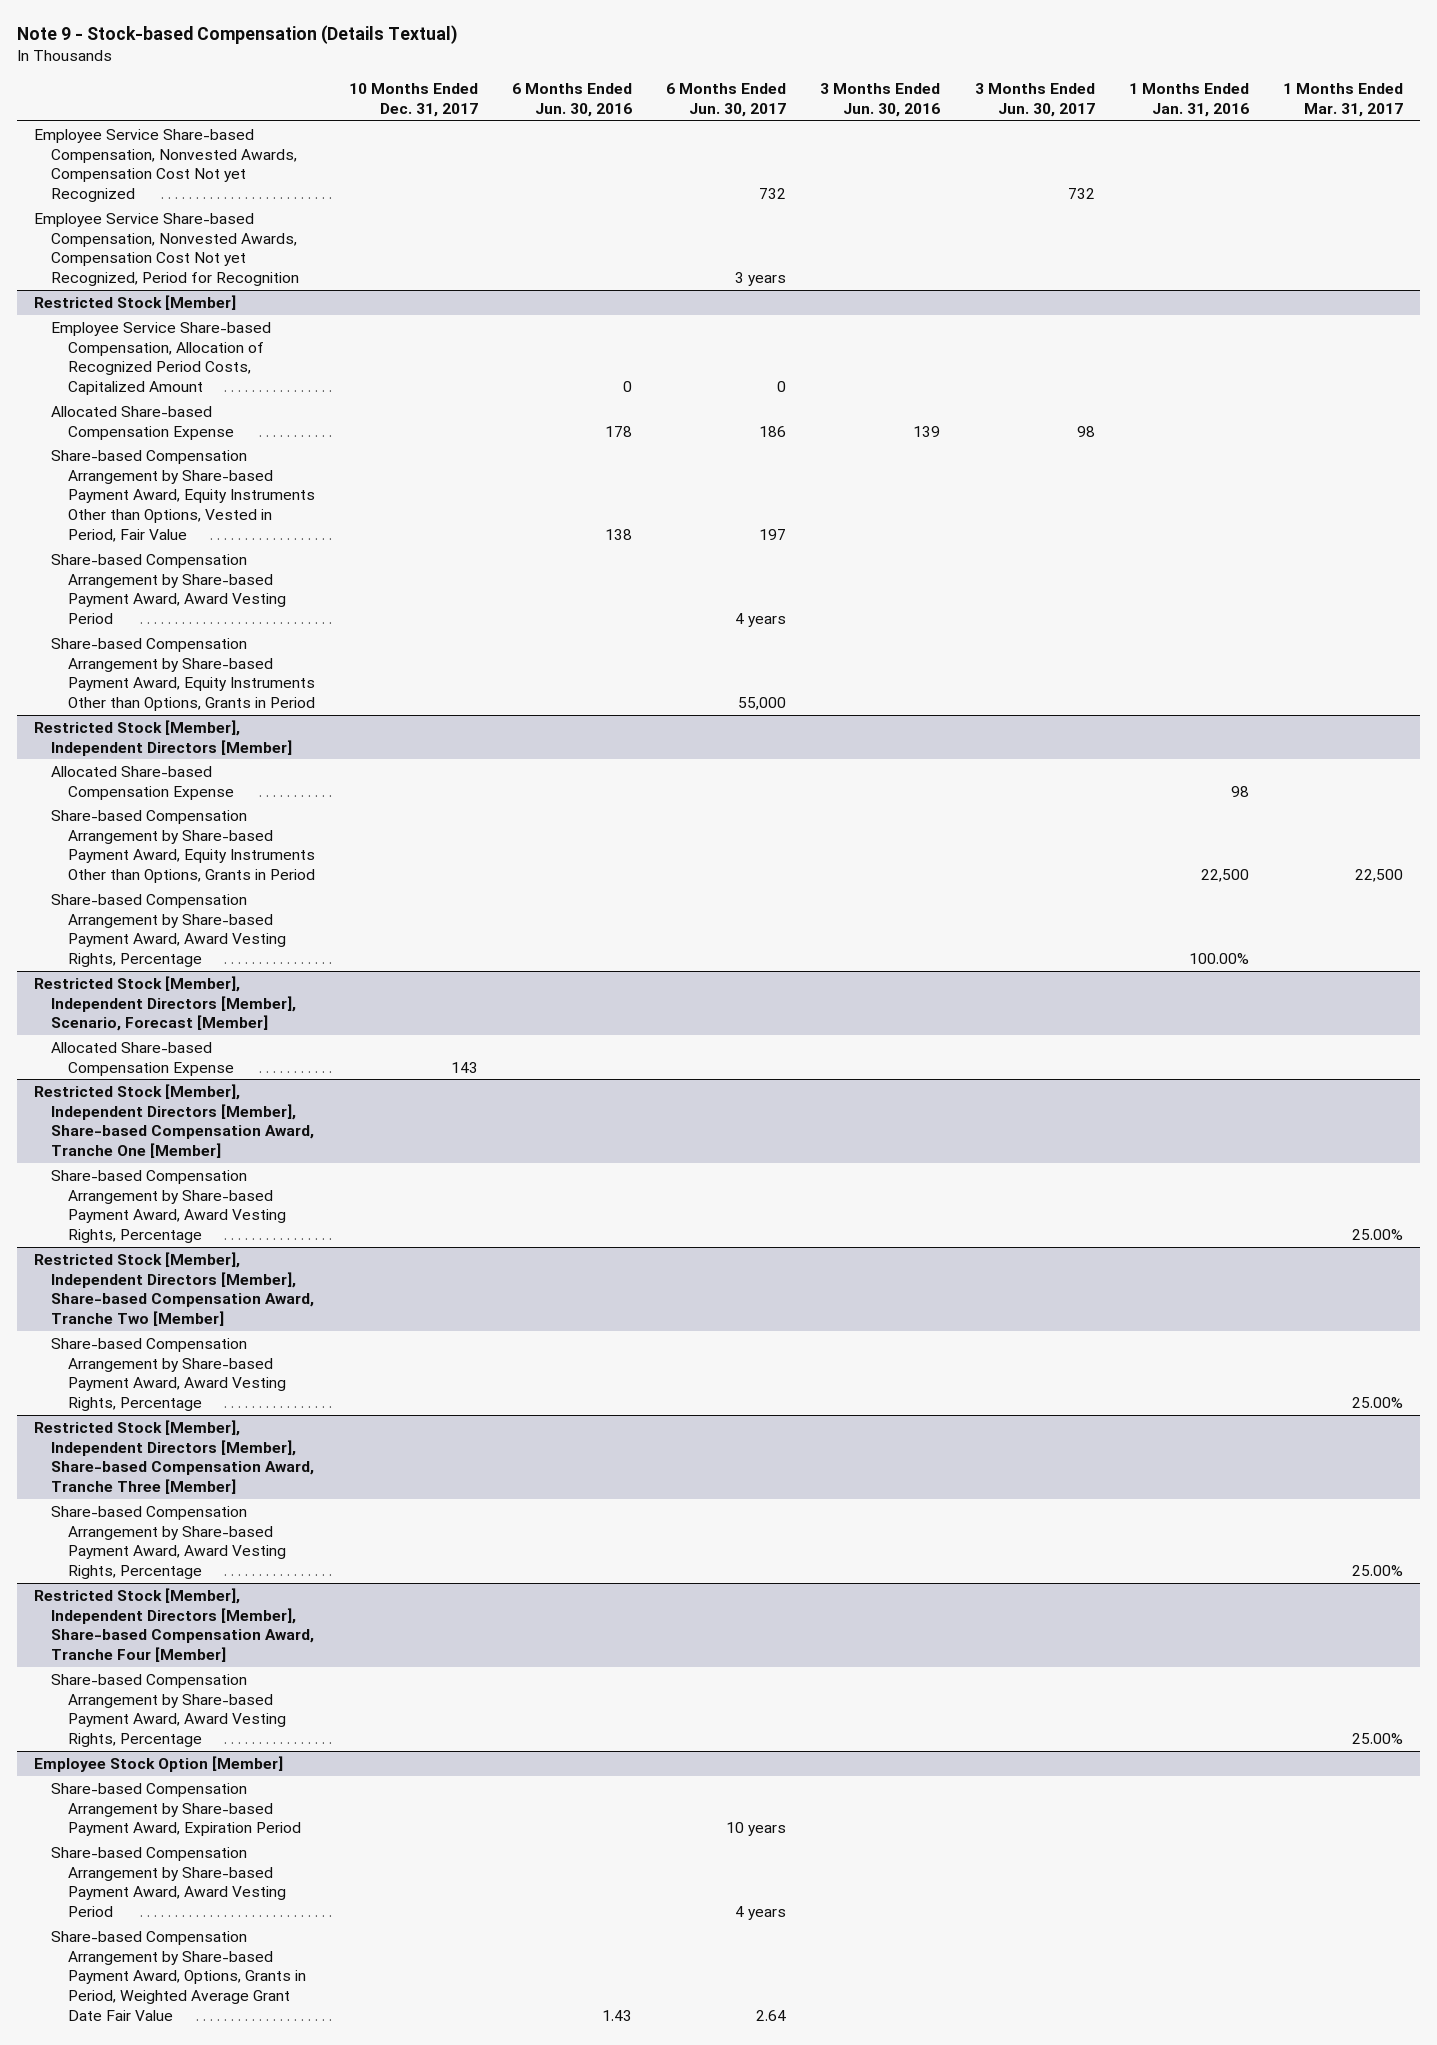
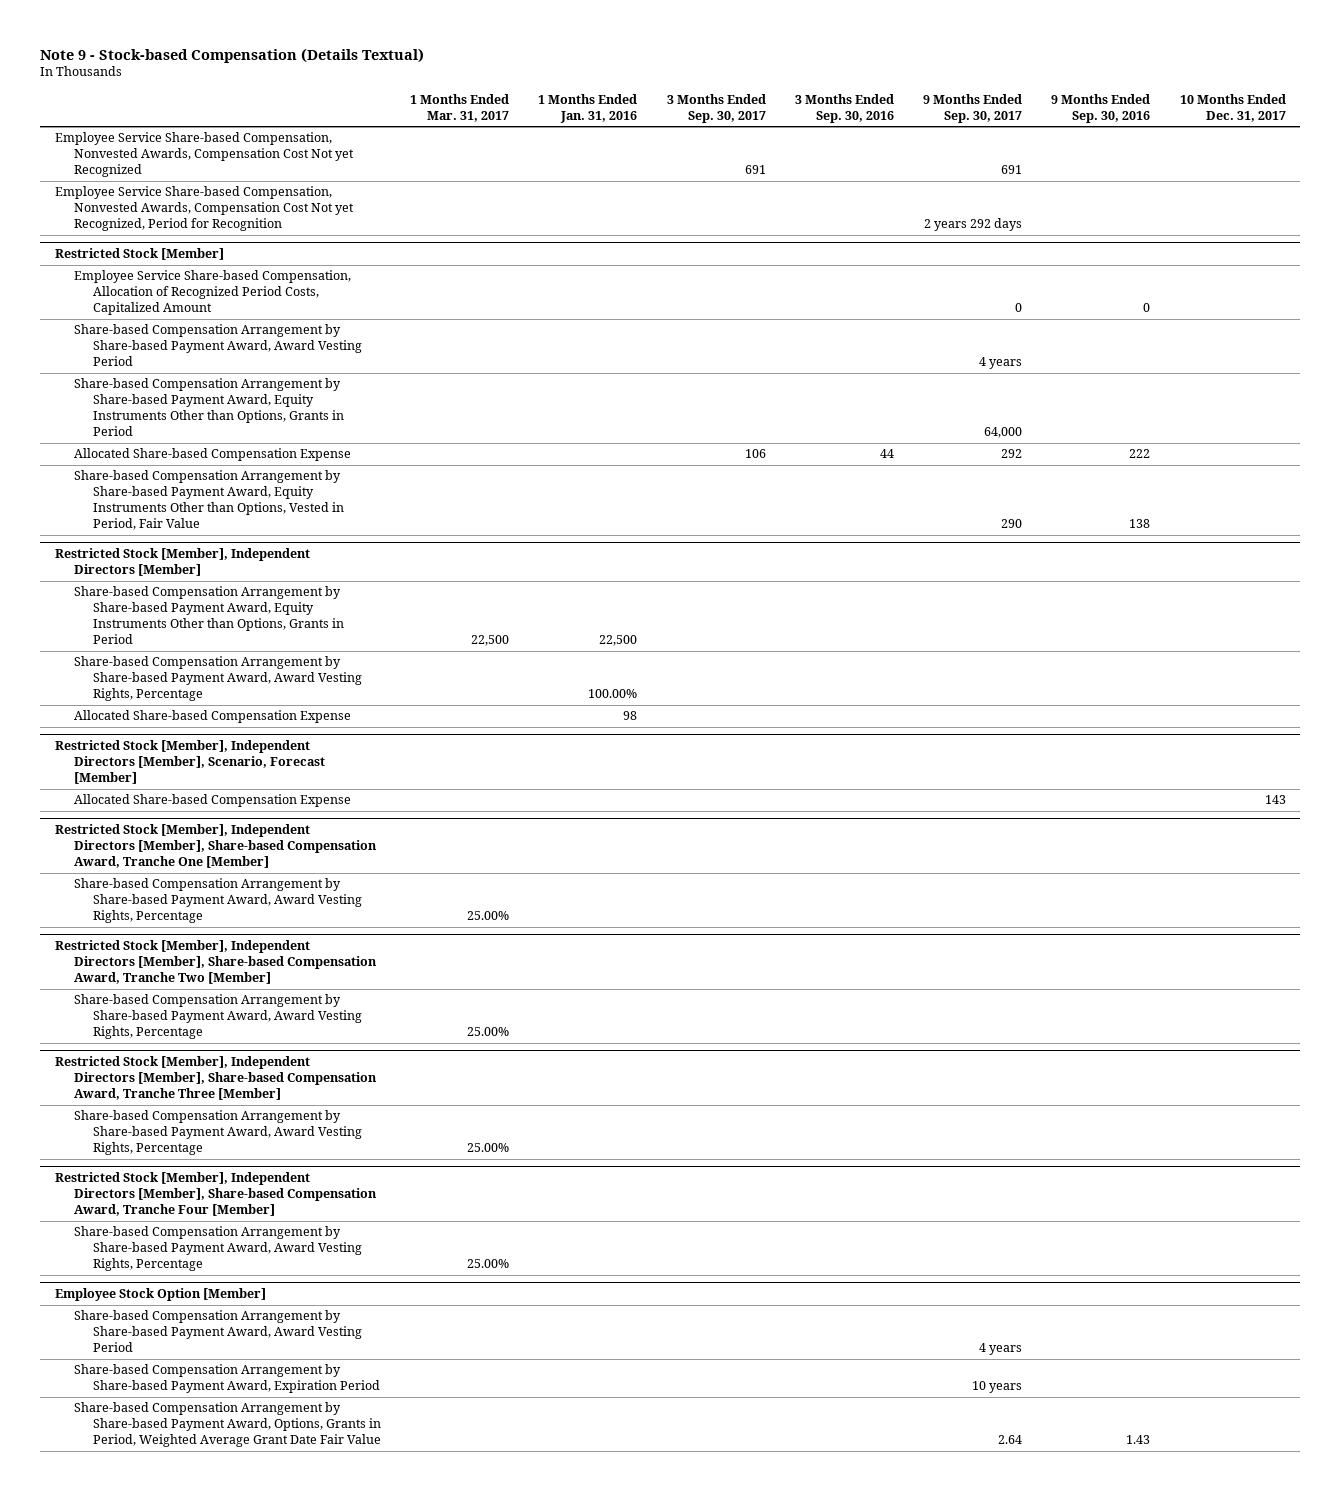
[512,83,633,117] 6 Months Ended Jun. 30, 2016 -> none
[666,83,787,117] 6 Months Ended Jun. 30, 2017 -> none
[820,83,941,117] 3 Months Ended Jun. 30, 2016 -> none
[974,83,1095,117] 3 Months Ended Jun. 30, 2017 -> none
none -> [666,94,766,124] 3 Months Ended Sep. 30, 2017
none -> [794,94,894,124] 3 Months Ended Sep. 30, 2016
none -> [923,94,1023,124] 9 Months Ended Sep. 30, 2017
none -> [1051,94,1151,124] 9 Months Ended Sep. 30, 2016
[50,405,234,440] Allocated Share-based Compensation Expense -> [73,448,351,462] Allocated Share-based Compensation Expense
[50,449,315,542] Share-based Compensation Arrangement by Share-based Payment Award, Equity Instruments Other than Options, Vested in Period, Fair Value -> [73,470,344,531] Share-based Compensation Arrangement by Share-based Payment Award, Equity Instruments Other than Options, Vested in Period, Fair Value
[50,765,234,800] Allocated Share-based Compensation Expense -> [73,710,351,724] Allocated Share-based Compensation Expense
[50,1782,301,1837] Share-based Compensation Arrangement by Share-based Payment Award, Expiration Period -> [73,1364,380,1394] Share-based Compensation Arrangement by Share-based Payment Award, Expiration Period

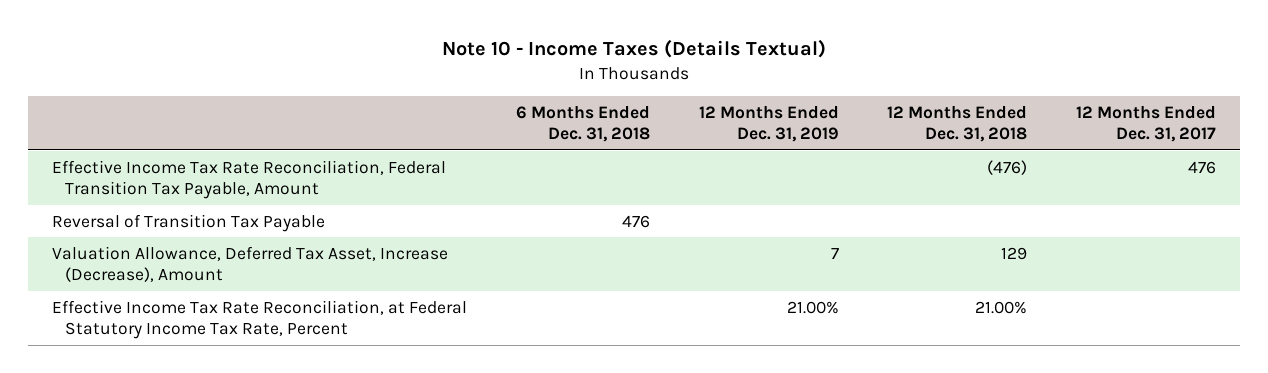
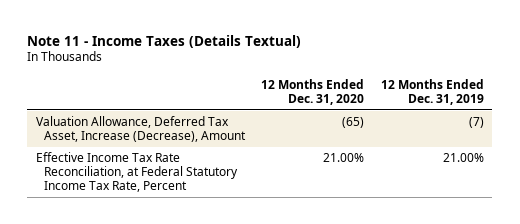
[442,39,827,59] Note 10 - Income Taxes (Details Textual) -> [27,34,302,48] Note 11 - Income Taxes (Details Textual)
[515,105,650,143] 6 Months Ended Dec. 31, 2018 -> none
[887,105,1028,143] 12 Months Ended Dec. 31, 2018 -> none
[1075,105,1216,143] 12 Months Ended Dec. 31, 2017 -> none
none -> [261,78,365,105] 12 Months Ended Dec. 31, 2020
[52,159,447,200] Effective Income Tax Rate Reconciliation, Federal Transition Tax Payable, Amount -> none
[52,213,326,232] Reversal of Transition Tax Payable -> none
[830,247,839,259] 7 -> [469,117,485,129] (7)

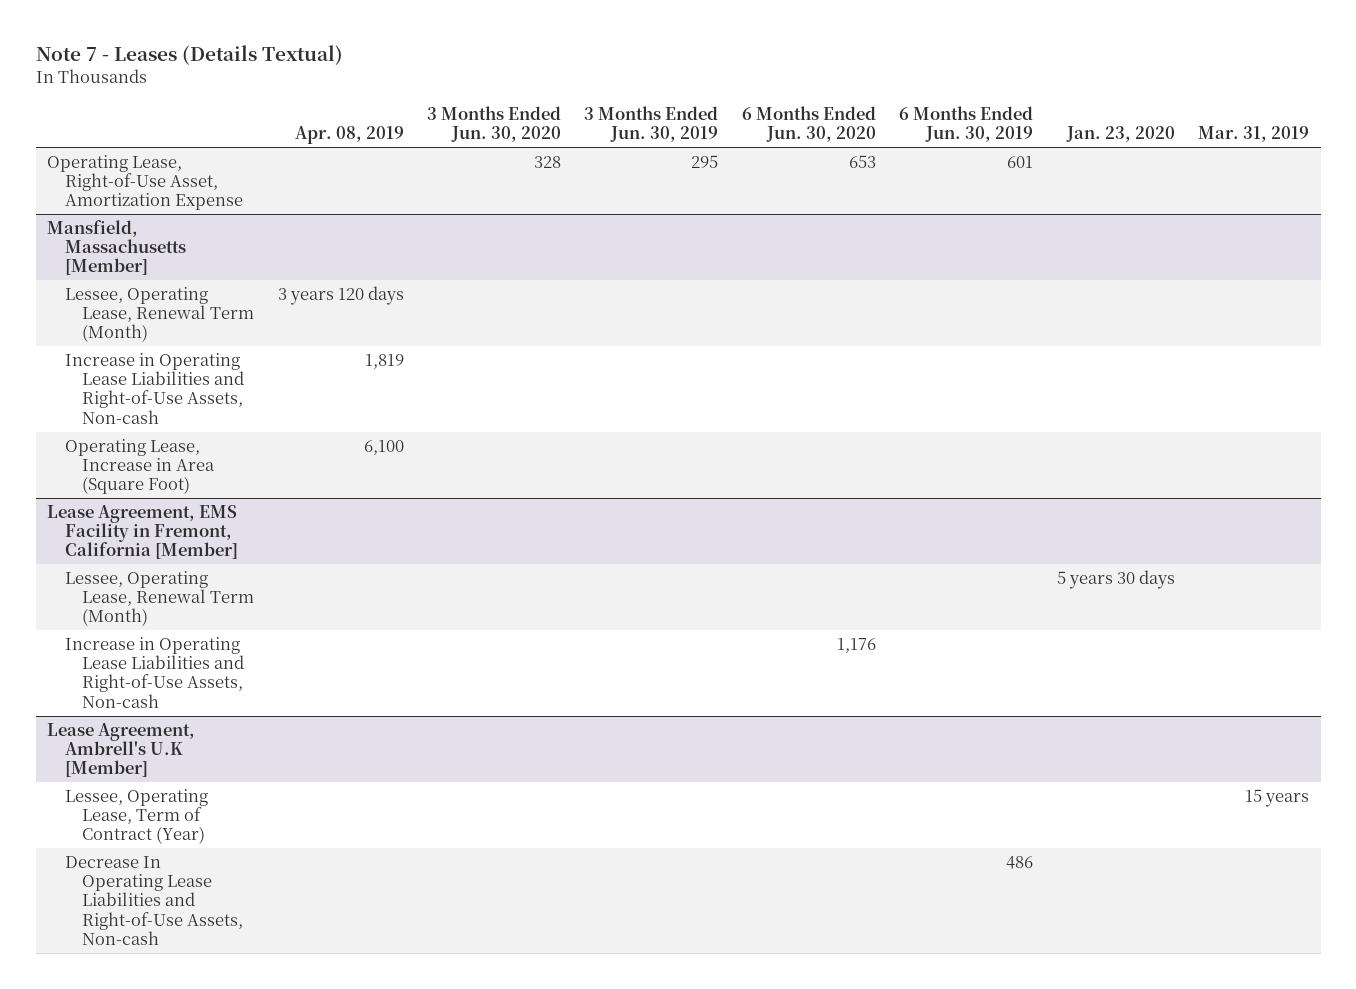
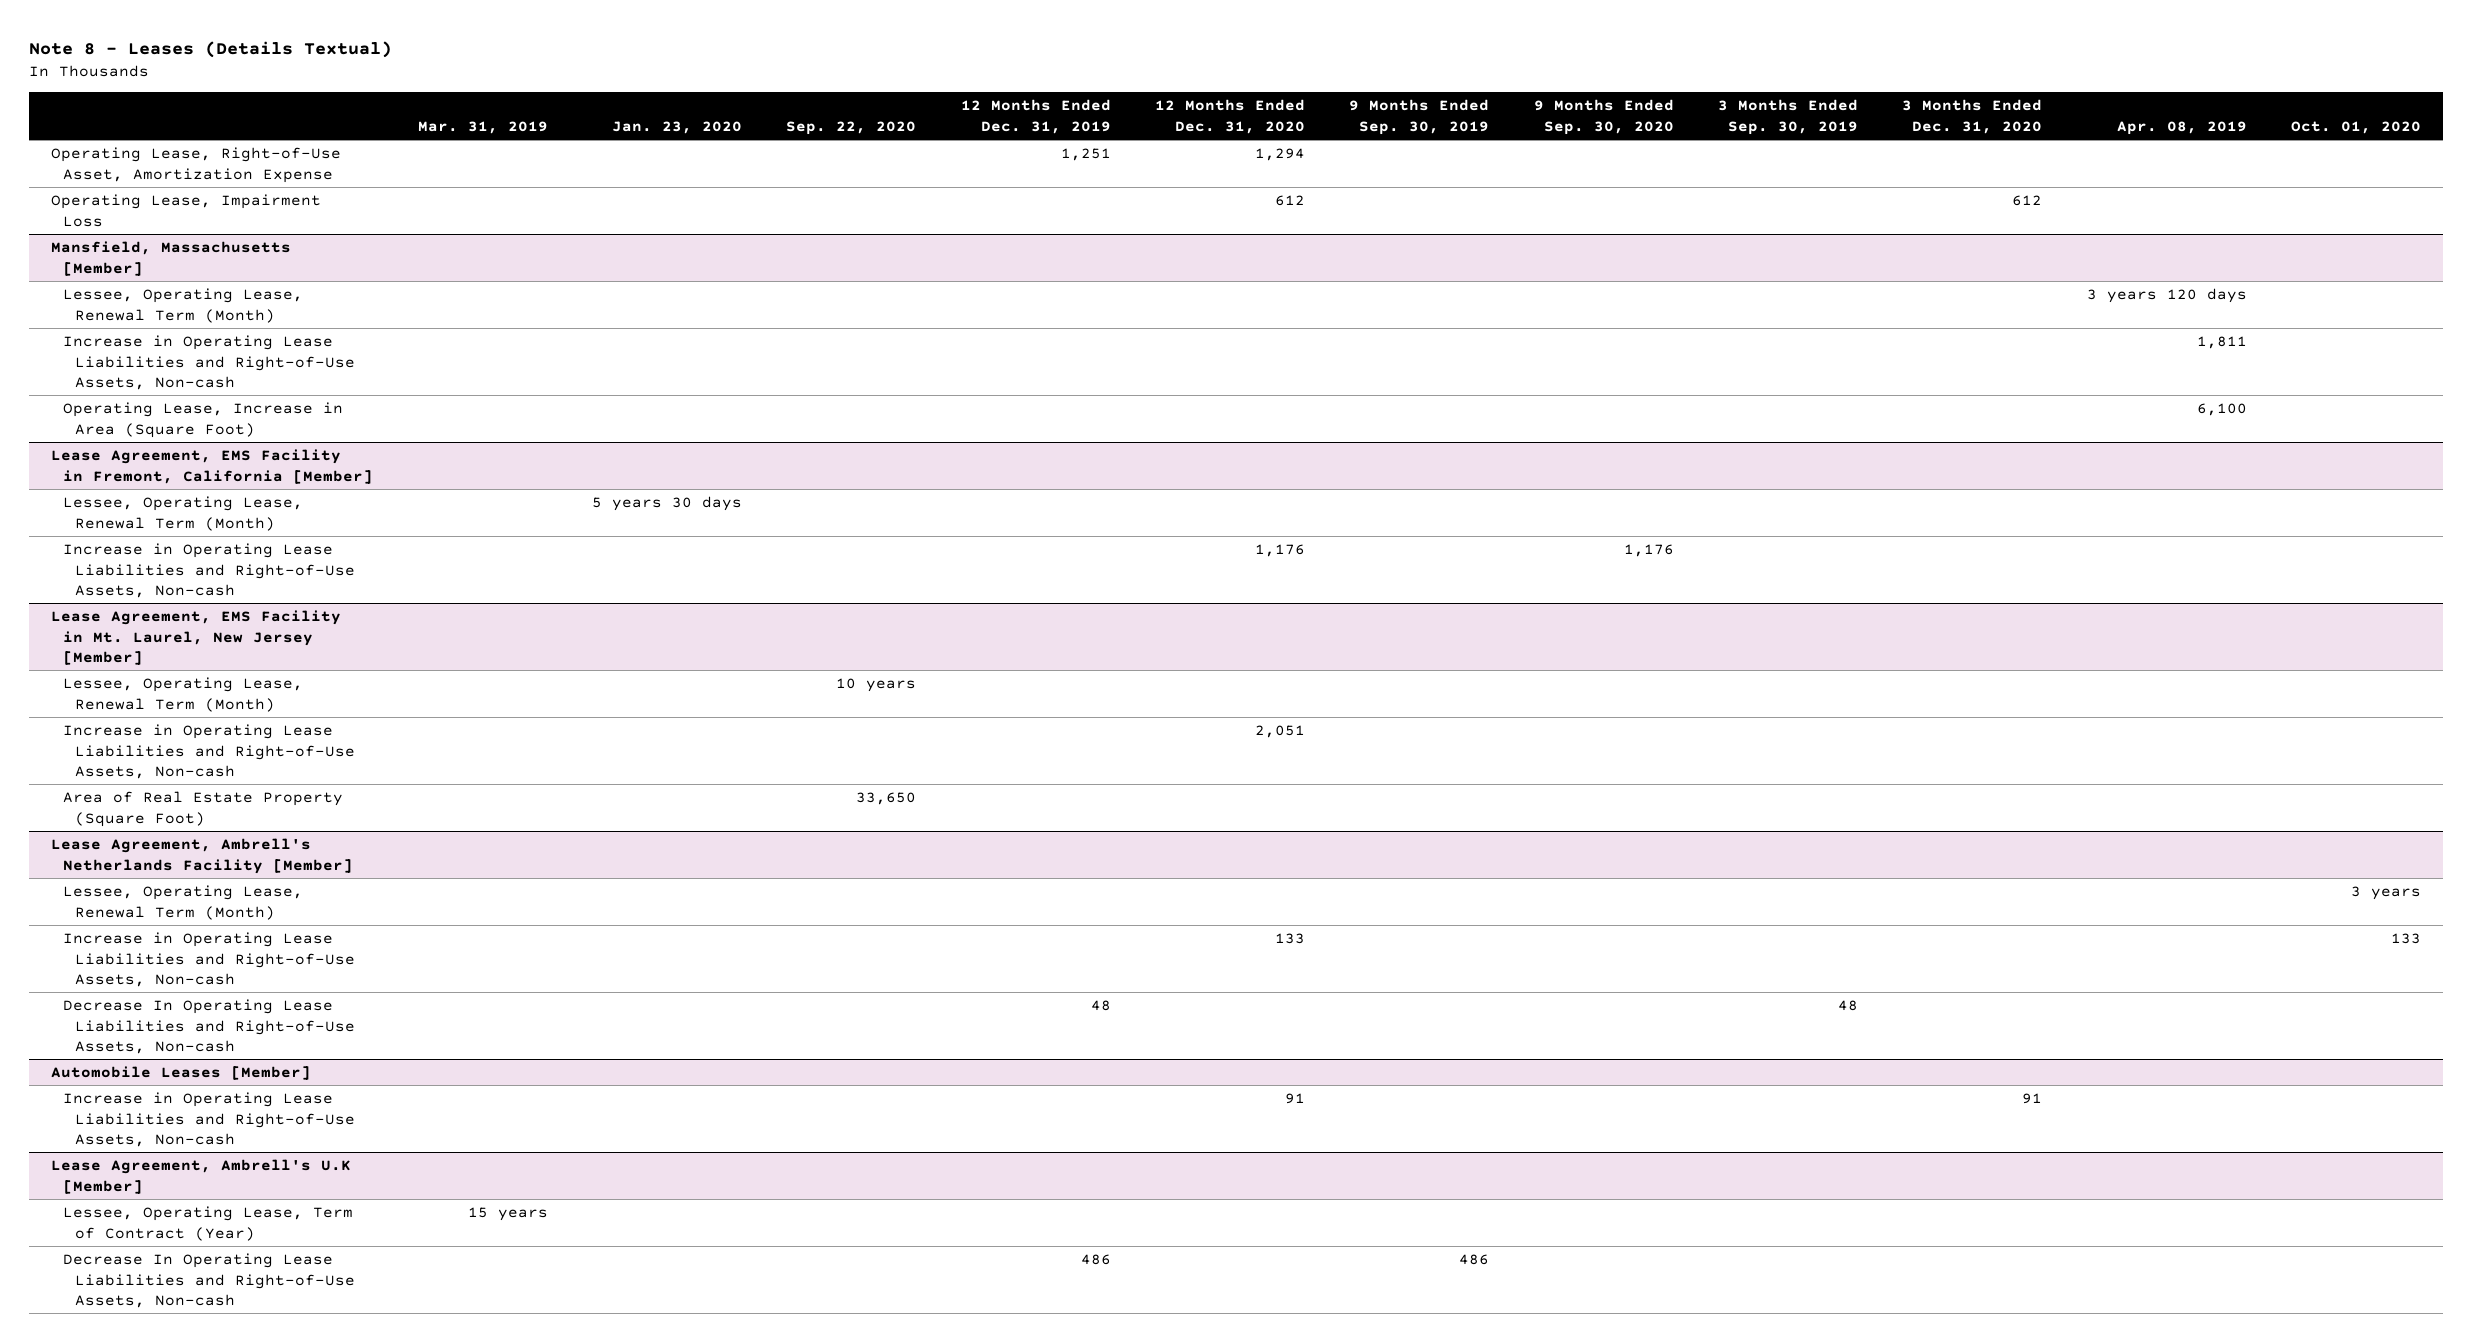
[35,45,343,66] Note 7 - Leases (Details Textual) -> [29,41,393,59] Note 8 - Leases (Details Textual)
[427,105,562,143] 3 Months Ended Jun. 30, 2020 -> none
[584,105,719,143] 3 Months Ended Jun. 30, 2019 -> none
[741,105,876,143] 6 Months Ended Jun. 30, 2020 -> none
[899,105,1034,143] 6 Months Ended Jun. 30, 2019 -> none
none -> [786,120,917,135] Sep. 22, 2020
none -> [960,99,1111,134] 12 Months Ended Dec. 31, 2019
none -> [1155,99,1306,134] 12 Months Ended Dec. 31, 2020
none -> [1349,99,1490,135] 9 Months Ended Sep. 30, 2019
none -> [1533,99,1674,135] 9 Months Ended Sep. 30, 2020
none -> [1718,99,1859,135] 3 Months Ended Sep. 30, 2019
none -> [1902,99,2043,134] 3 Months Ended Dec. 31, 2020
none -> [2291,120,2422,134] Oct. 01, 2020
none -> [51,193,322,227] Operating Lease, Impairment Loss
[364,354,404,370] 1,819 -> [2196,335,2247,349] 1,811
none -> [51,609,342,666] Lease Agreement, EMS Facility in Mt. Laurel, New Jersey [Member]
none -> [63,676,304,712] Lessee, Operating Lease, Renewal Term (Month)
none -> [63,723,356,780] Increase in Operating Lease Liabilities and Right-of-Use Assets, Non-cash
none -> [63,790,344,827] Area of Real Estate Property (Square Foot)
none -> [51,837,354,874] Lease Agreement, Ambrell's Netherlands Facility [Member]
none -> [63,884,304,920] Lessee, Operating Lease, Renewal Term (Month)
none -> [63,931,356,988] Increase in Operating Lease Liabilities and Right-of-Use Assets, Non-cash
none -> [63,998,356,1055] Decrease In Operating Lease Liabilities and Right-of-Use Assets, Non-cash
none -> [51,1065,312,1080] Automobile Leases [Member]
none -> [63,1091,356,1148] Increase in Operating Lease Liabilities and Right-of-Use Assets, Non-cash

